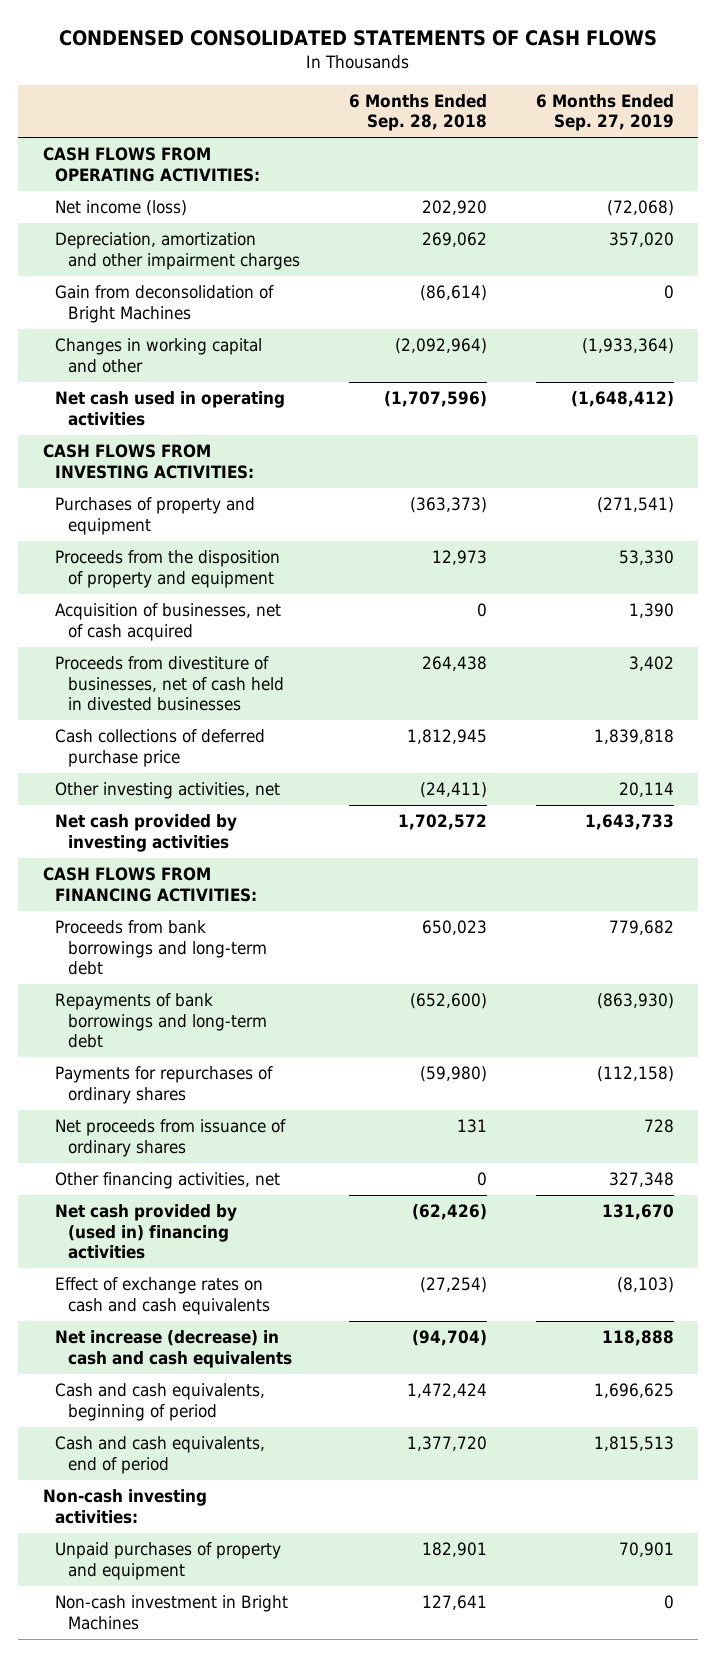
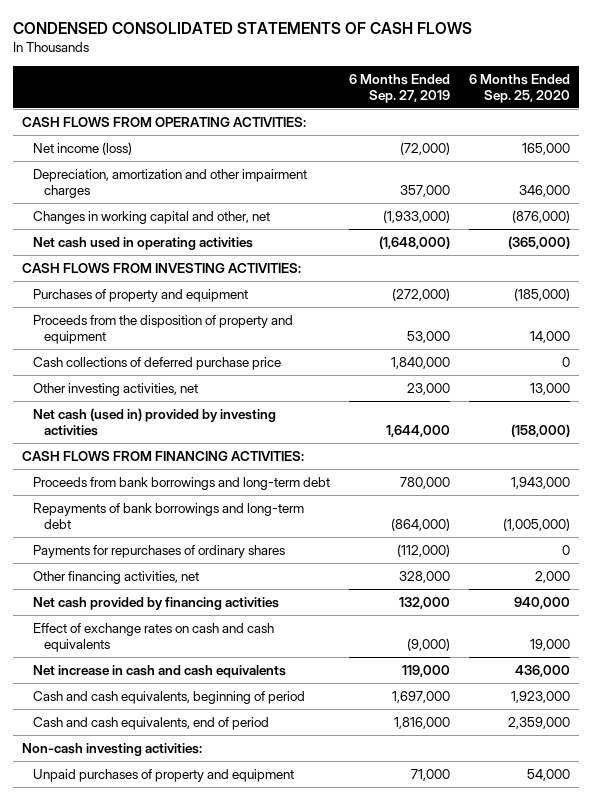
[348,93,487,132] 6 Months Ended Sep. 28, 2018 -> none
none -> [468,73,570,103] 6 Months Ended Sep. 25, 2020
[55,285,275,323] Gain from deconsolidation of Bright Machines -> none
[606,200,674,217] (72,068) -> [400,142,451,156] (72,000)
[608,232,674,248] 357,020 -> [400,185,451,198] 357,000
[55,338,263,373] Changes in working capital and other -> [33,211,271,225] Changes in working capital and other, net
[581,338,674,355] (1,933,364) -> [383,210,451,224] (1,933,000)
[570,391,674,408] (1,648,412) -> [379,236,451,250] (1,648,000)
[55,603,282,641] Acquisition of businesses, net of cash acquired -> none
[55,656,284,712] Proceeds from divestiture of businesses, net of cash held in divested businesses -> none
[596,497,674,514] (271,541) -> [392,288,451,302] (272,000)
[618,550,674,566] 53,330 -> [407,331,451,344] 53,000
[593,729,674,745] 1,839,818 -> [391,357,451,370] 1,840,000
[618,782,674,798] 20,114 -> [407,383,451,396] 23,000
[55,814,238,852] Net cash provided by investing activities -> [33,408,277,437] Net cash (used in) provided by investing activities
[584,814,674,831] 1,643,733 -> [386,425,451,438] 1,644,000
[55,1119,287,1157] Net proceeds from issuance of ordinary shares -> none
[608,920,674,936] 779,682 -> [400,477,451,490] 780,000
[596,993,674,1010] (863,930) -> [391,518,451,532] (864,000)
[596,1066,674,1083] (112,158) -> [397,544,451,558] (112,000)
[608,1172,674,1188] 327,348 -> [399,571,451,584] 328,000
[55,1204,238,1260] Net cash provided by (used in) financing activities -> [33,597,280,611] Net cash provided by financing activities
[601,1204,674,1221] 131,670 -> [399,597,451,610] 132,000
[616,1277,674,1294] (8,103) -> [407,638,451,652] (9,000)
[55,1330,292,1368] Net increase (decrease) in cash and cash equivalents -> [33,665,287,679] Net increase in cash and cash equivalents
[601,1330,674,1347] 118,888 -> [402,665,451,678] 119,000
[593,1383,674,1399] 1,696,625 -> [392,691,451,704] 1,697,000
[593,1436,674,1452] 1,815,513 -> [394,717,451,730] 1,816,000
[55,1595,289,1630] Non-cash investment in Bright Machines -> none
[618,1542,674,1558] 70,901 -> [411,769,451,782] 71,000

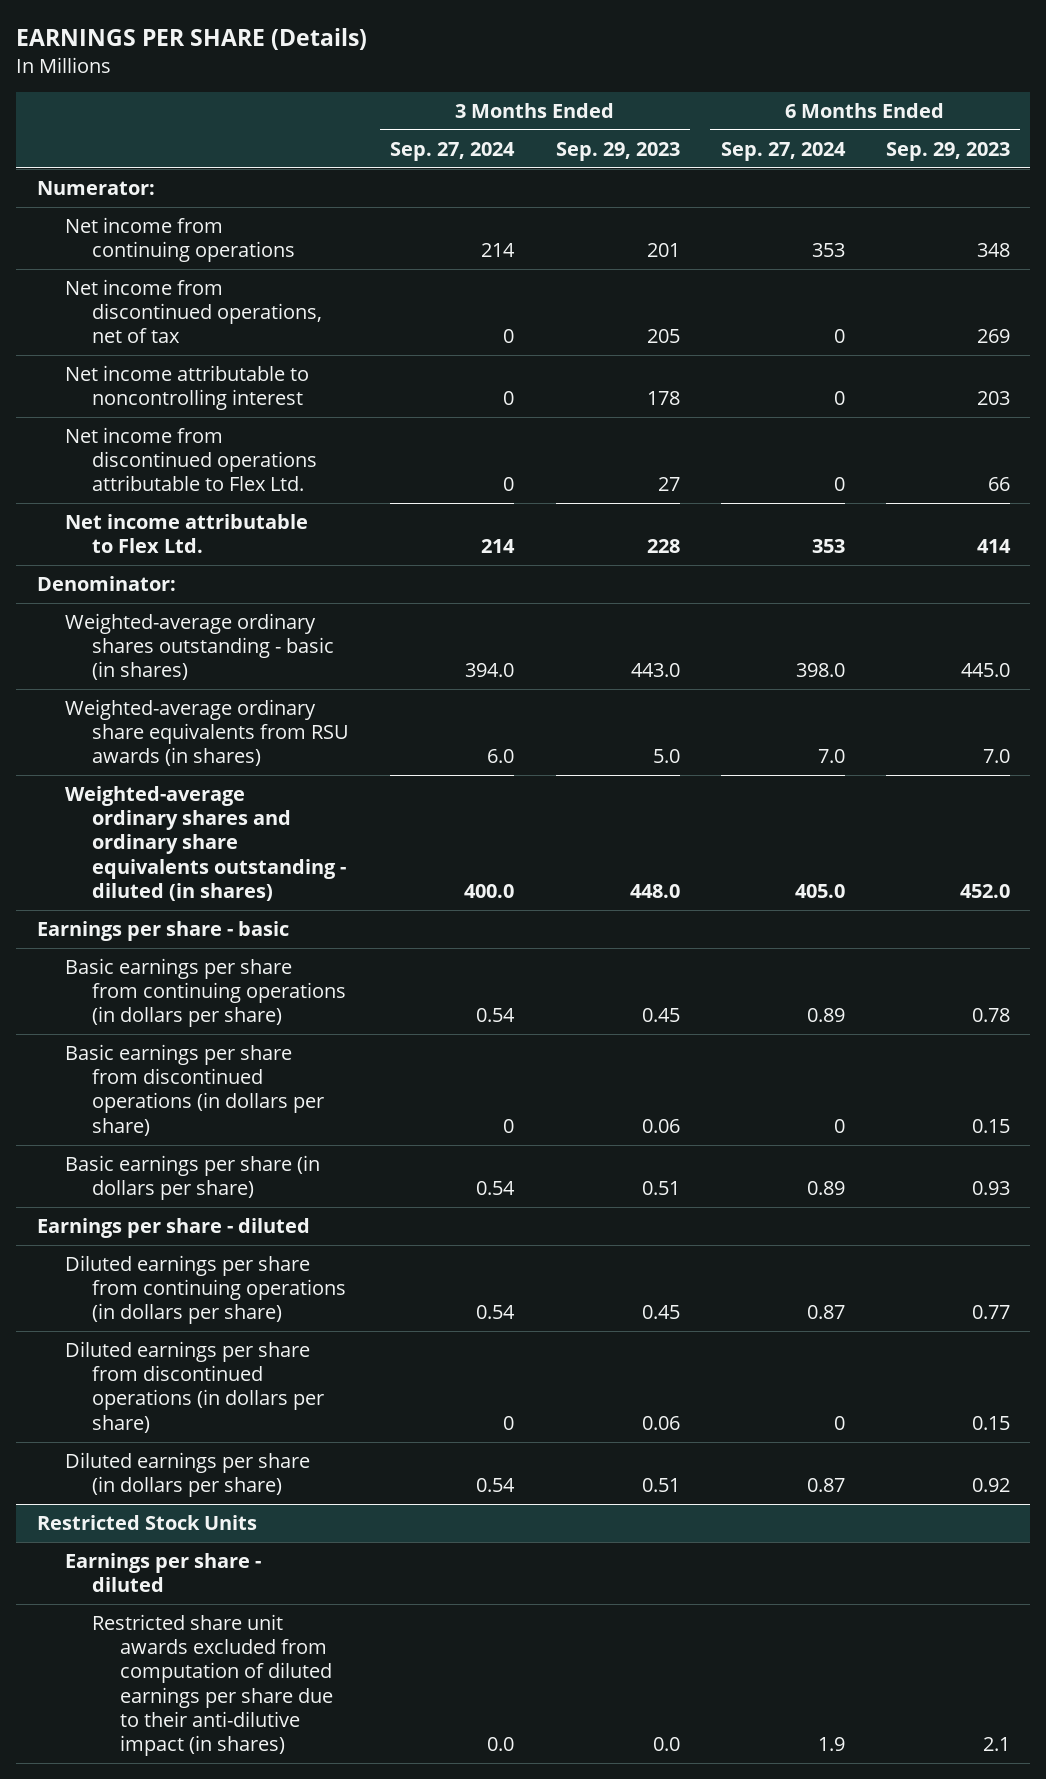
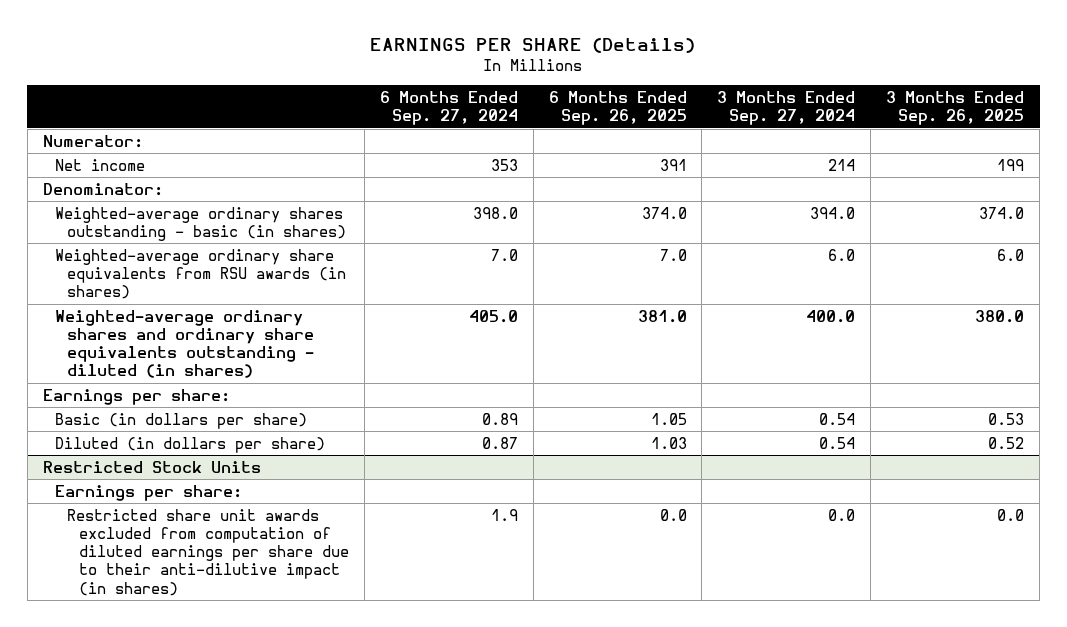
[555,141,680,161] Sep. 29, 2023 -> none
[885,141,1010,161] Sep. 29, 2023 -> none
none -> [548,91,687,126] 6 Months Ended Sep. 26, 2025
none -> [886,91,1025,126] 3 Months Ended Sep. 26, 2025
[64,216,296,263] Net income from continuing operations -> none
[64,278,323,344] Net income from discontinued operations, net of tax -> none
[64,364,309,411] Net income attributable to noncontrolling interest -> none
[64,426,318,492] Net income from discontinued operations attributable to Flex Ltd. -> none
[64,513,308,554] Net income attributable to Flex Ltd. -> [54,158,145,171] Net income
[64,957,347,1028] Basic earnings per share from continuing operations (in dollars per share) -> none
[64,1043,325,1136] Basic earnings per share from discontinued operations (in dollars per share) -> none
[36,1217,310,1238] Earnings per share - diluted -> none
[64,1254,347,1325] Diluted earnings per share from continuing operations (in dollars per share) -> none
[64,1340,325,1433] Diluted earnings per share from discontinued operations (in dollars per share) -> none
[36,920,289,941] Earnings per share - basic -> [42,388,230,405] Earnings per share:
[64,1154,320,1201] Basic earnings per share (in dollars per share) -> [54,412,307,429] Basic (in dollars per share)
[64,1451,310,1498] Diluted earnings per share (in dollars per share) -> [54,436,325,453] Diluted (in dollars per share)
[64,1552,261,1593] Earnings per share - diluted -> [54,484,242,501] Earnings per share:

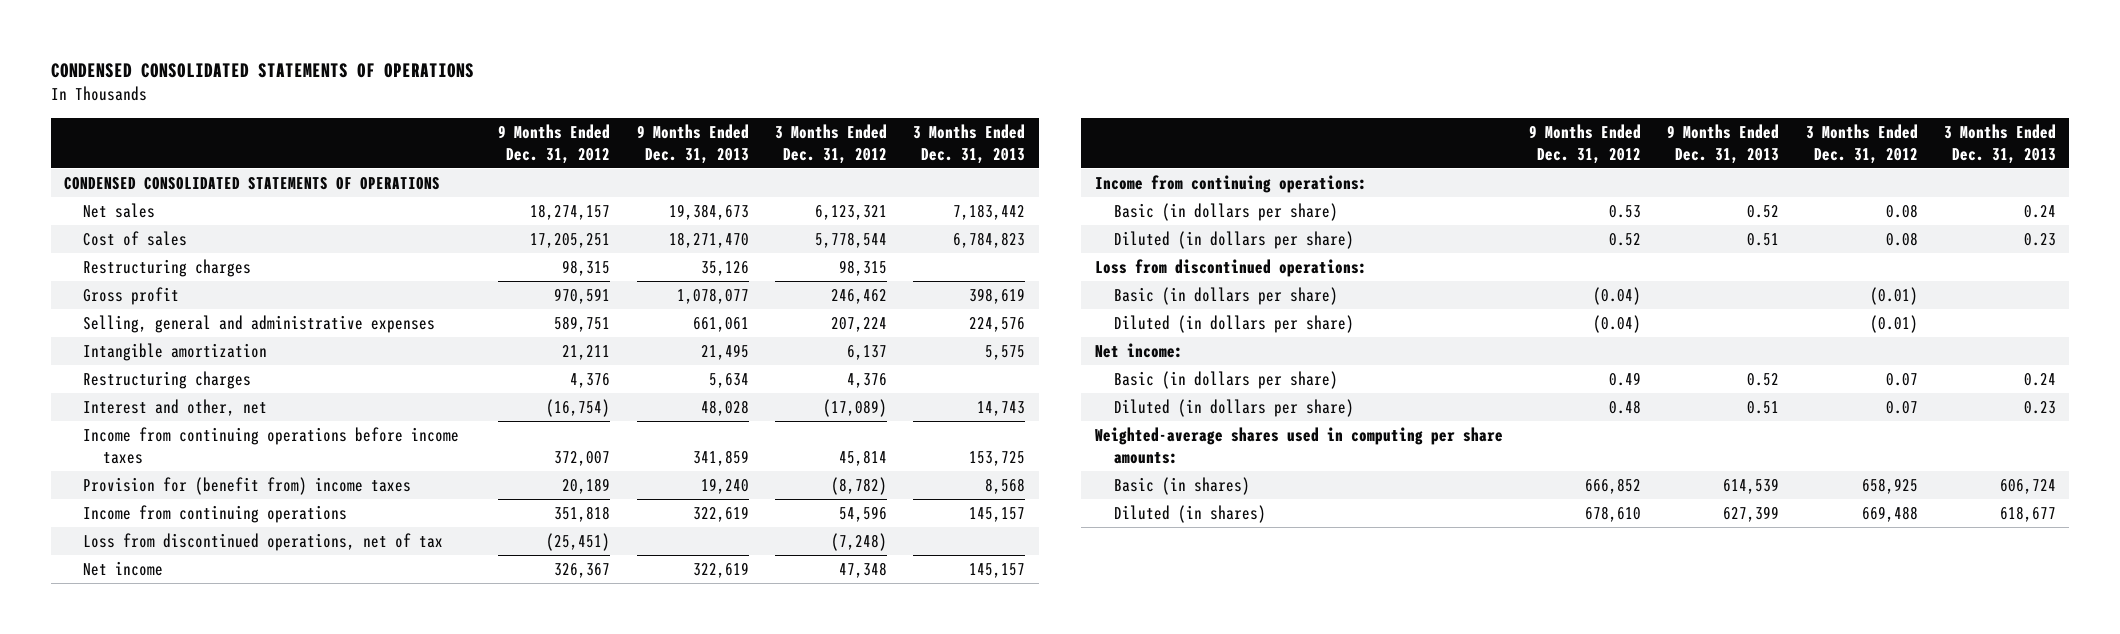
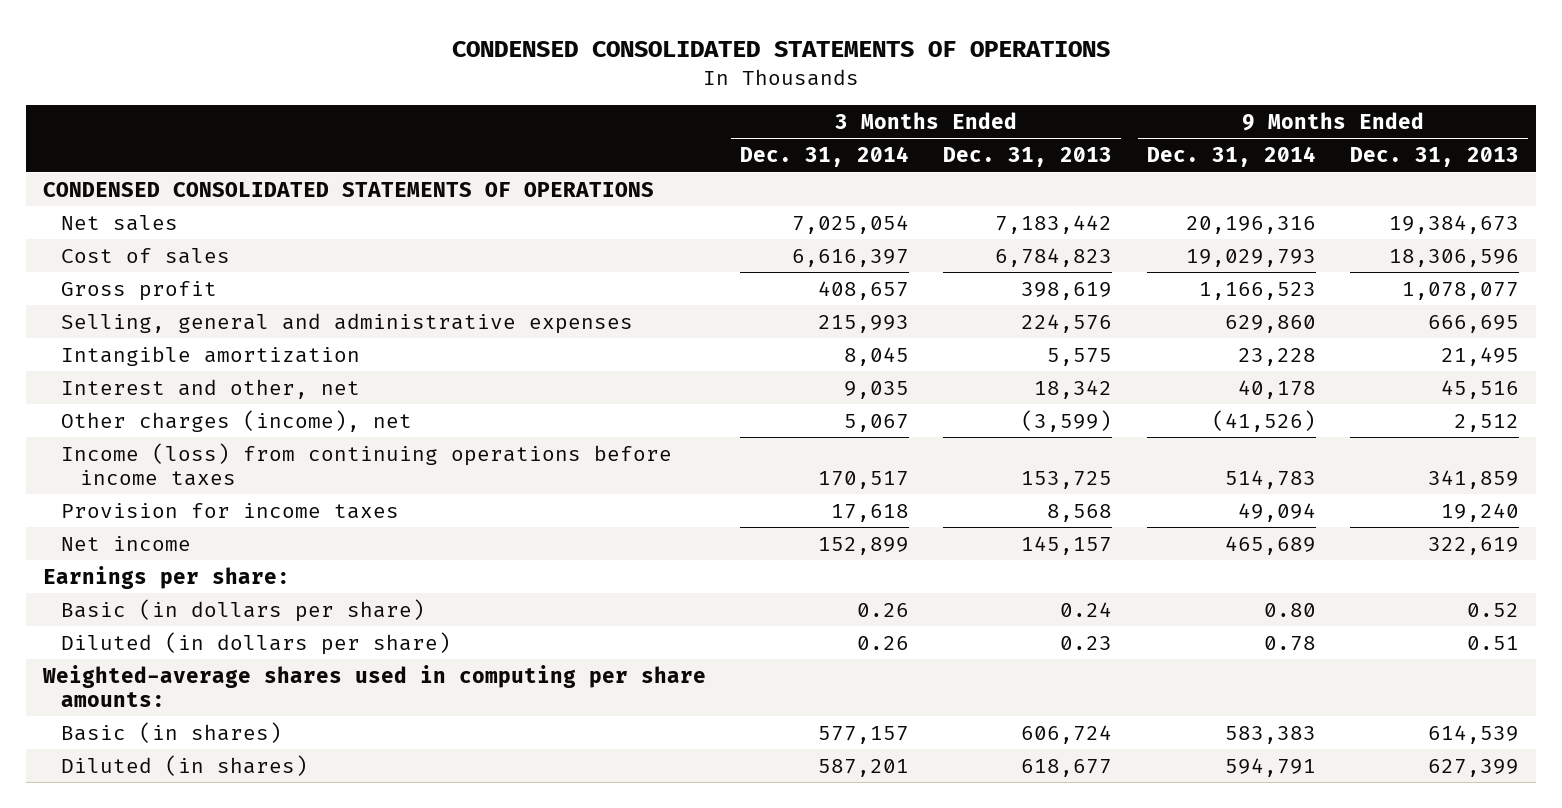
[498,123,611,164] 9 Months Ended Dec. 31, 2012 -> none
[774,123,887,164] 3 Months Ended Dec. 31, 2012 -> none
none -> [740,146,910,168] Dec. 31, 2014
none -> [1146,146,1316,168] Dec. 31, 2014
[83,259,252,278] Restructuring charges -> none
[668,232,749,249] 18,271,470 -> [1388,248,1519,267] 18,306,596
[692,317,749,333] 661,061 -> [1427,314,1519,333] 666,695
[83,371,252,390] Restructuring charges -> none
[83,505,348,524] Income from continuing operations -> none
[83,533,444,552] Loss from discontinued operations, net of tax -> none
[700,400,749,417] 48,028 -> [1440,379,1519,399] 45,516
[977,401,1026,417] 14,743 -> [1034,379,1113,399] 18,342
none -> [61,409,413,432] Other charges (income), net
[83,427,460,465] Income from continuing operations before income taxes -> [61,442,673,486] Income (loss) from continuing operations before income taxes
[83,477,412,496] Provision for (benefit from) income taxes -> [61,502,400,519] Provision for income taxes
[1094,175,1367,194] Income from continuing operations: -> none
[1113,203,1338,222] Basic (in dollars per share) -> none
[1113,231,1354,250] Diluted (in dollars per share) -> none
[1094,259,1367,278] Loss from discontinued operations: -> none
[1113,287,1338,306] Basic (in dollars per share) -> none
[1113,315,1354,334] Diluted (in dollars per share) -> none
[1094,343,1183,359] Net income: -> none
none -> [42,565,290,589] Earnings per share:

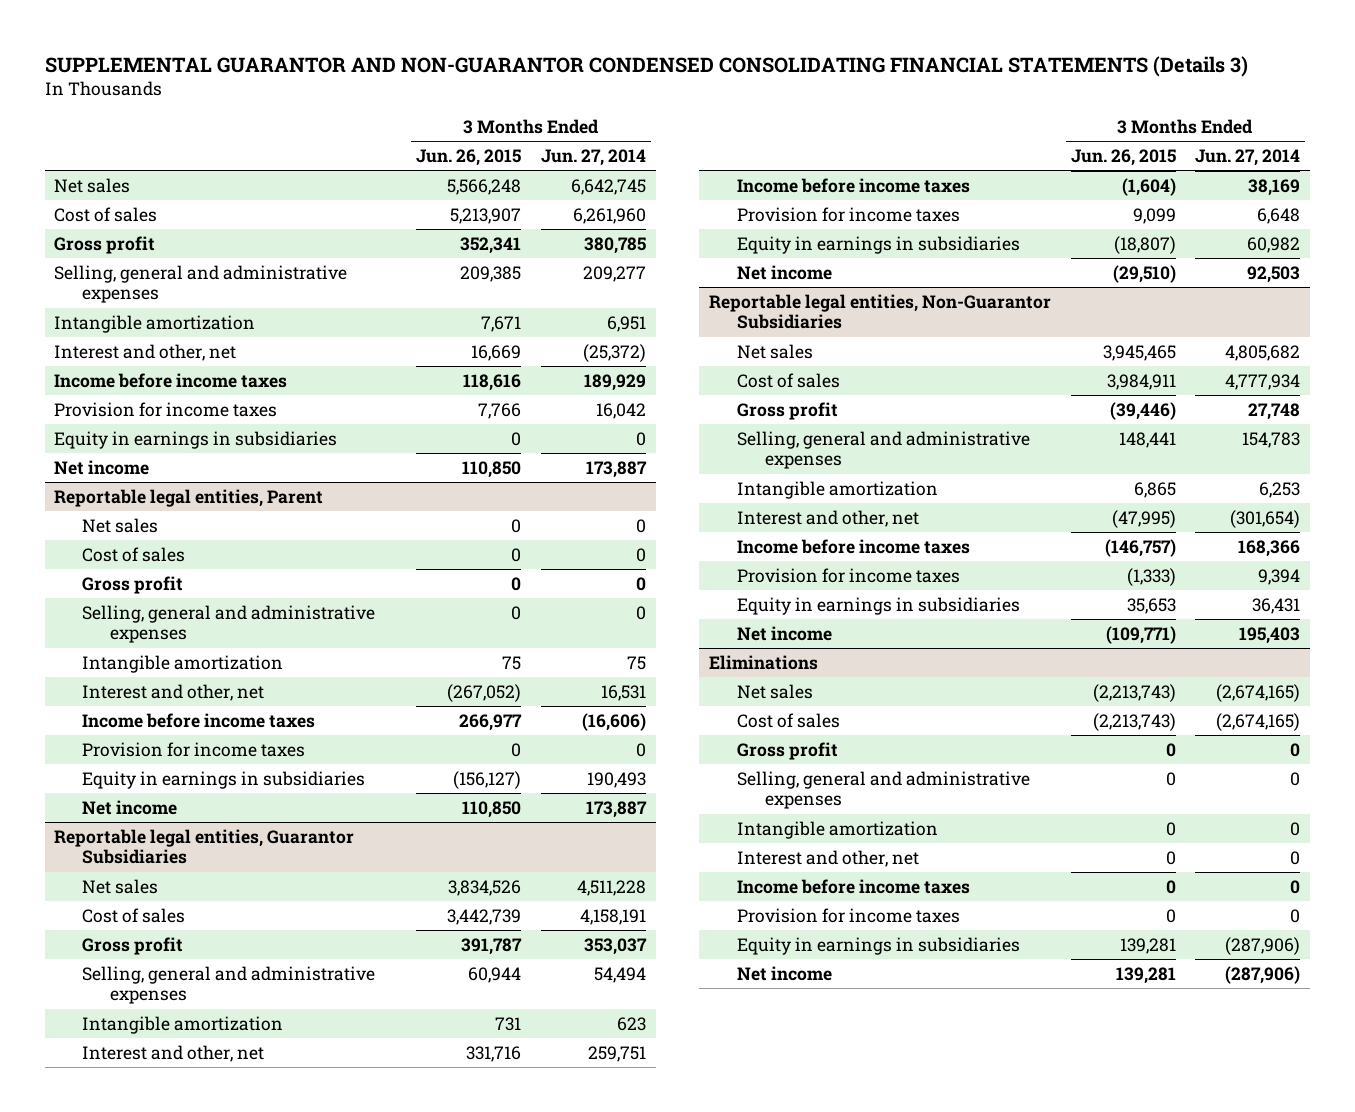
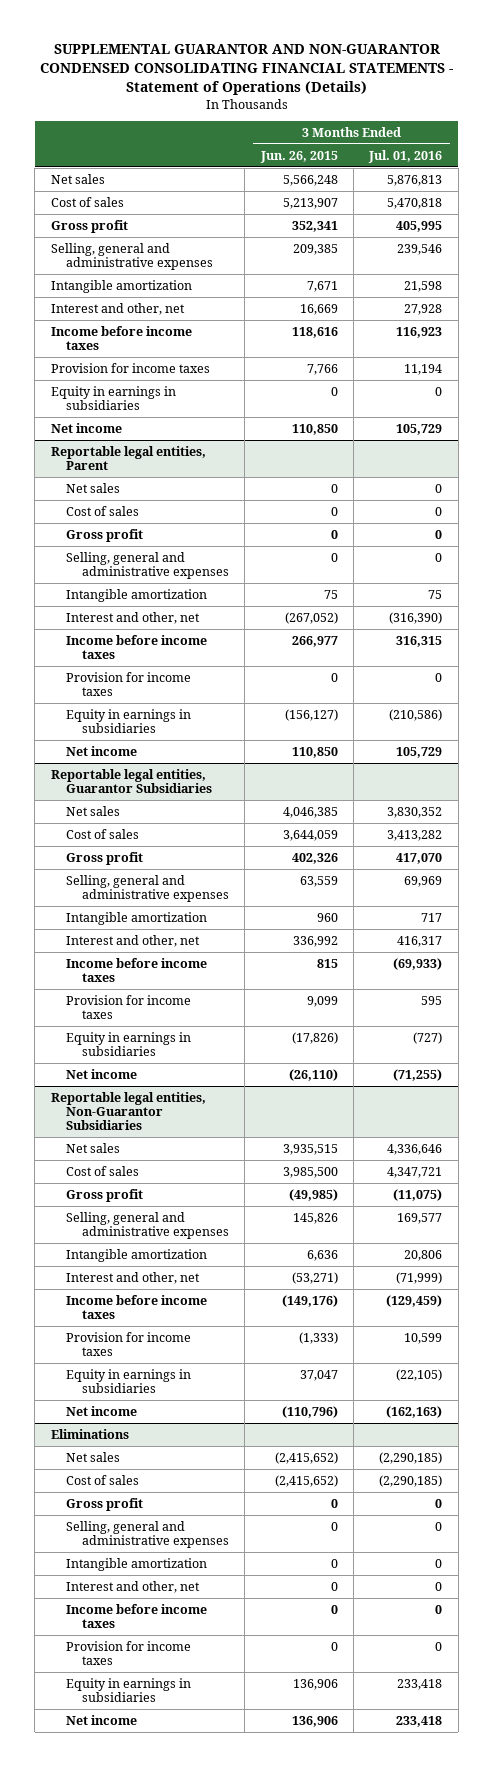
[44,55,1248,77] SUPPLEMENTAL GUARANTOR AND NON-GUARANTOR CONDENSED CONSOLIDATING FINANCIAL STATEMENTS (Details 3) -> [39,43,453,96] SUPPLEMENTAL GUARANTOR AND NON-GUARANTOR CONDENSED CONSOLIDATING FINANCIAL STATEMENTS - Statement of Operations (Details)
[540,149,646,167] Jun. 27, 2014 -> none
none -> [368,149,443,163] Jul. 01, 2016
[448,879,522,896] 3,834,526 -> [282,806,338,818] 4,046,385
[447,908,522,925] 3,442,739 -> [282,829,338,841] 3,644,059
[461,937,523,955] 391,787 -> [291,852,338,864] 402,326
[468,966,522,983] 60,944 -> [299,875,338,887] 63,559
[495,1016,522,1031] 731 -> [316,912,338,922] 960
[466,1045,522,1062] 331,716 -> [292,935,338,947] 336,992
[1121,177,1176,196] (1,604) -> [316,958,338,968] 815
[1113,235,1176,254] (18,807) -> [291,1031,338,1044] (17,826)
[1112,264,1176,283] (29,510) -> [288,1068,338,1081] (26,110)
[1102,344,1176,361] 3,945,465 -> [282,1143,338,1155] 3,935,515
[1106,373,1176,390] 3,984,911 -> [282,1166,338,1178] 3,985,500
[1109,401,1176,420] (39,446) -> [288,1188,338,1201] (49,985)
[1118,431,1176,448] 148,441 -> [292,1212,338,1224] 145,826
[1133,481,1176,498] 6,865 -> [306,1249,338,1261] 6,636
[1111,509,1176,528] (47,995) -> [291,1271,338,1284] (53,271)
[1104,538,1176,557] (146,757) -> [281,1294,338,1307] (149,176)
[1126,597,1176,614] 35,653 -> [299,1369,338,1381] 37,047
[1105,625,1176,644] (109,771) -> [281,1405,338,1418] (110,796)
[1092,683,1176,702] (2,213,743) -> [274,1451,338,1464] (2,415,652)
[1092,712,1176,731] (2,213,743) -> [274,1474,338,1487] (2,415,652)
[1119,937,1176,954] 139,281 -> [292,1678,338,1690] 136,906
[1115,966,1176,984] 139,281 -> [291,1715,338,1727] 136,906

